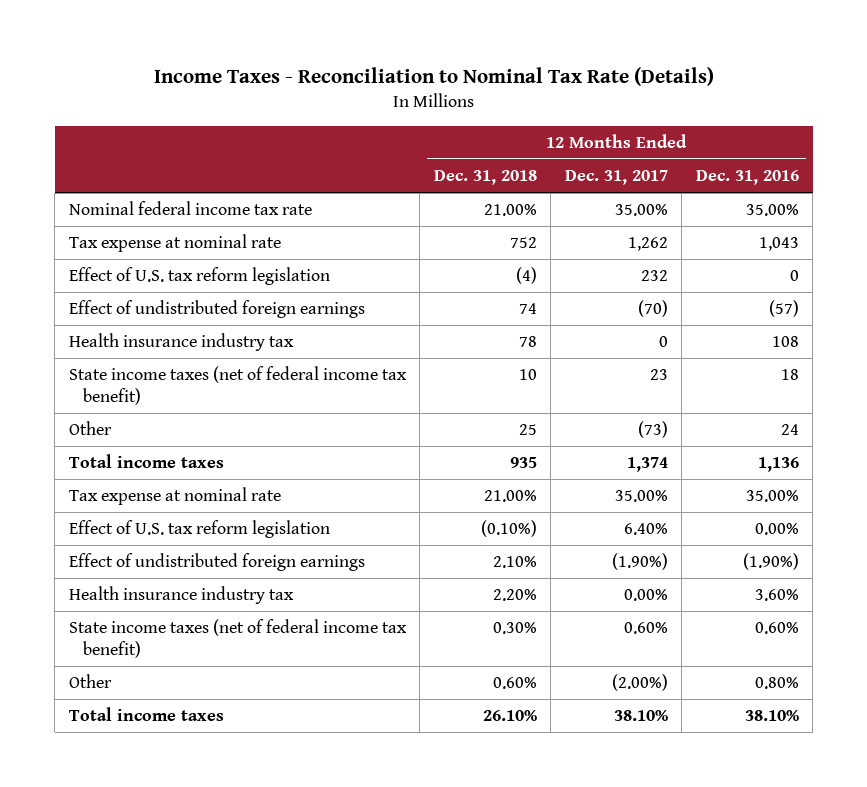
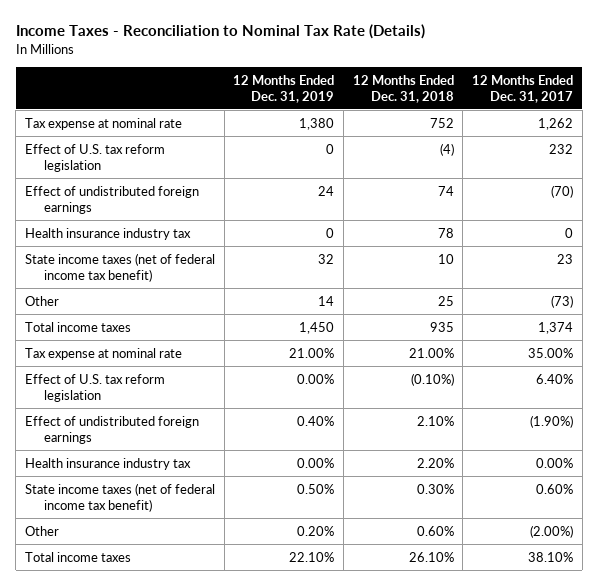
[695,170,799,186] Dec. 31, 2016 -> none
none -> [233,74,335,103] 12 Months Ended Dec. 31, 2019
[68,201,312,216] Nominal federal income tax rate -> none

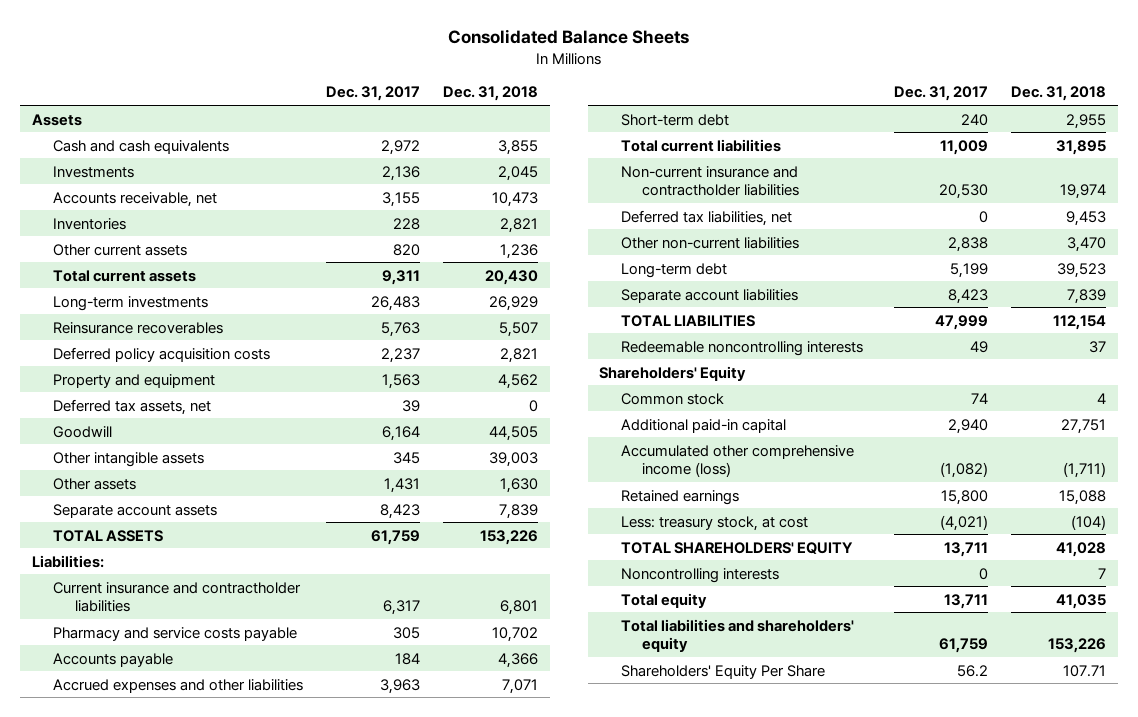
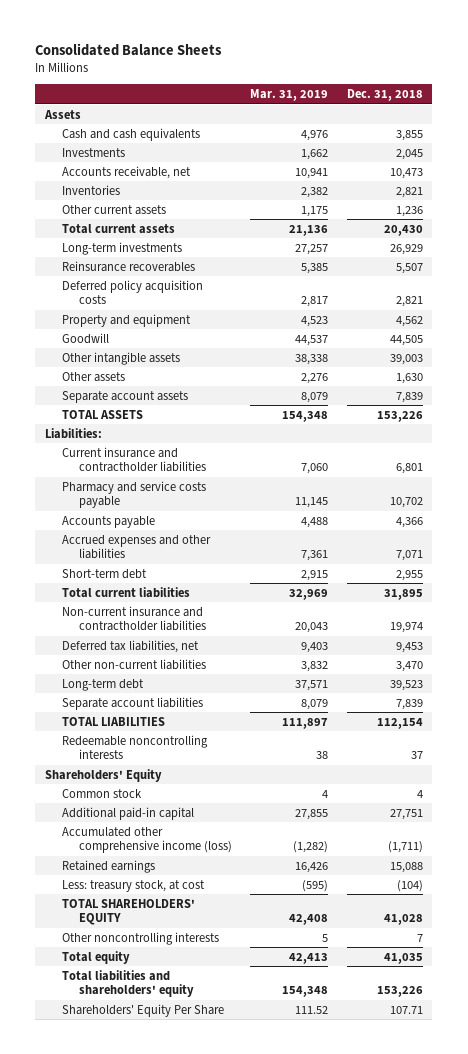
[326,86,421,102] Dec. 31, 2017 -> none
none -> [250,88,329,101] Mar. 31, 2019
[53,398,212,415] Deferred tax assets, net -> none
[620,567,779,583] Noncontrolling interests -> [61,931,219,945] Other noncontrolling interests

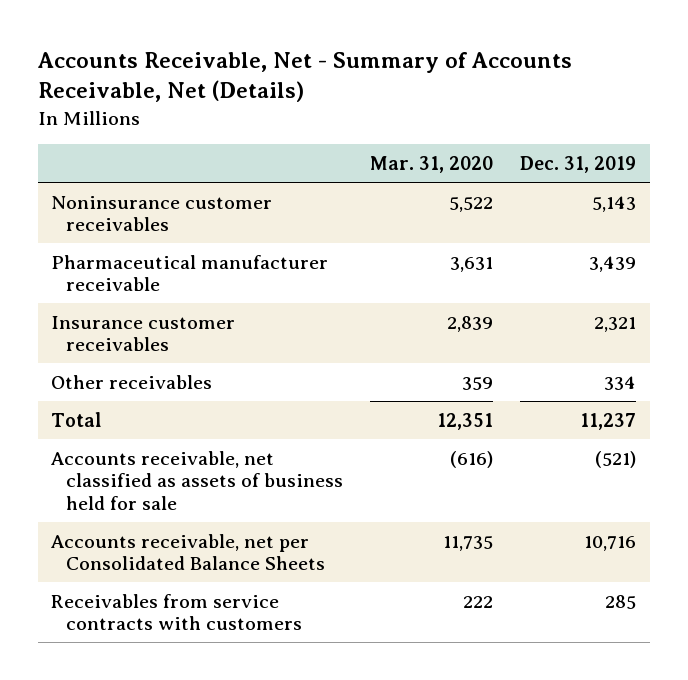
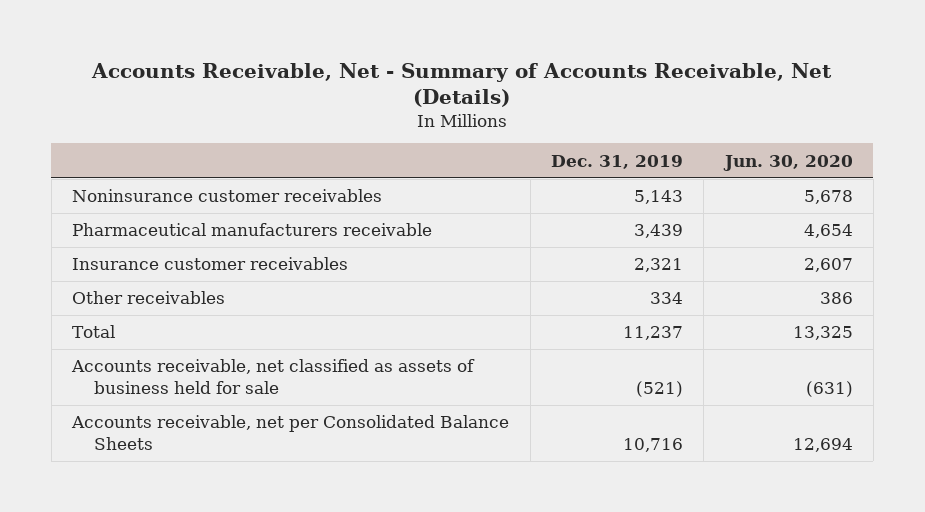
[370,155,494,173] Mar. 31, 2020 -> none
none -> [722,154,853,171] Jun. 30, 2020
[51,254,329,292] Pharmaceutical manufacturer receivable -> [72,223,433,237] Pharmaceutical manufacturers receivable
[51,593,303,631] Receivables from service contracts with customers -> none

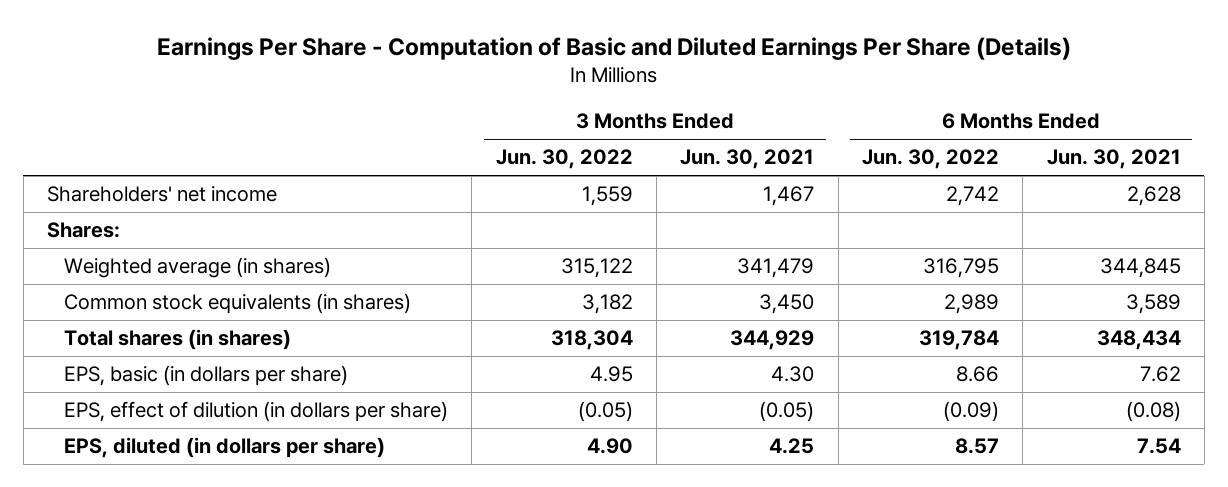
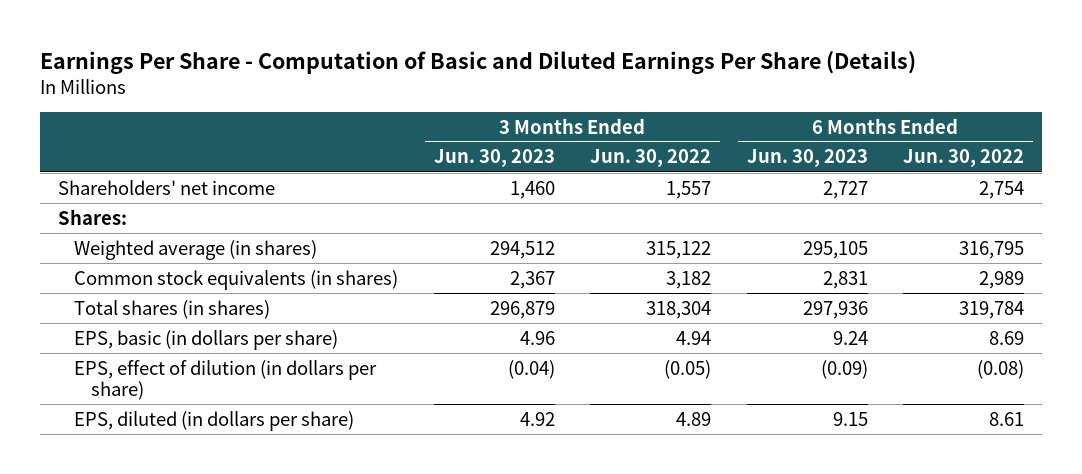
[680,149,815,170] Jun. 30, 2021 -> none
[1046,149,1181,170] Jun. 30, 2021 -> none
none -> [433,149,555,168] Jun. 30, 2023
none -> [746,149,868,168] Jun. 30, 2023
[581,186,633,207] 1,559 -> [666,180,712,199] 1,557
[945,186,999,207] 2,742 -> [978,180,1024,199] 2,754
[589,366,633,383] 4.95 -> [676,330,712,345] 4.94
[955,366,999,383] 8.66 -> [988,330,1024,345] 8.69
[942,401,999,423] (0.09) -> [976,359,1024,379] (0.08)
[586,438,633,455] 4.90 -> [676,411,712,426] 4.89
[954,438,999,455] 8.57 -> [988,411,1024,426] 8.61

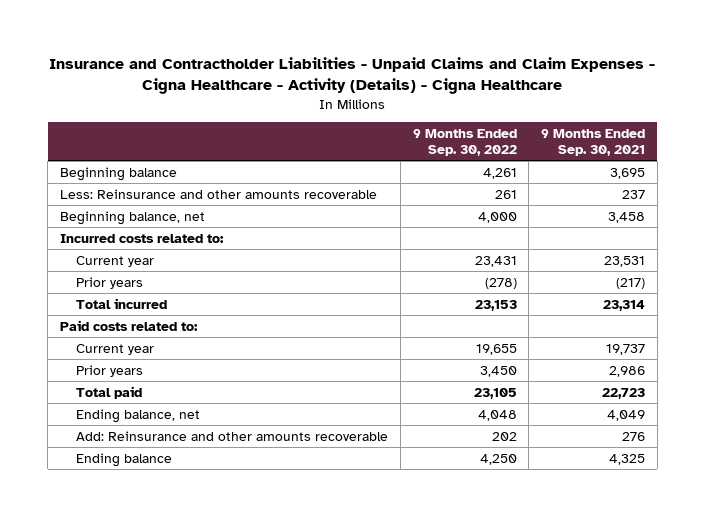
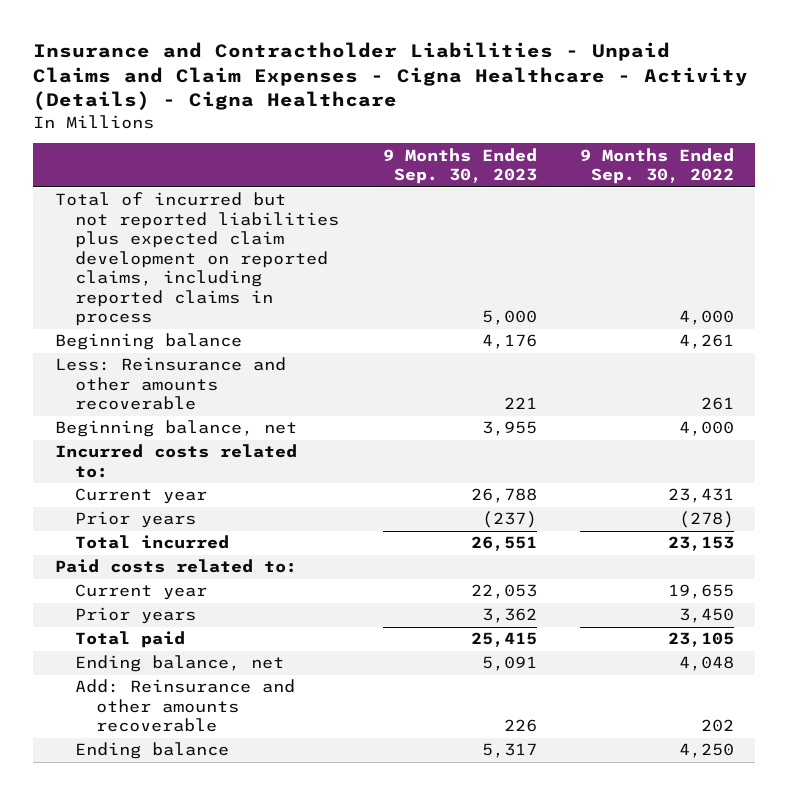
[541,129,646,156] 9 Months Ended Sep. 30, 2021 -> none
none -> [382,147,537,185] 9 Months Ended Sep. 30, 2023
none -> [54,192,340,327] Total of incurred but not reported liabilities plus expected claim development on reported claims, including reported claims in process

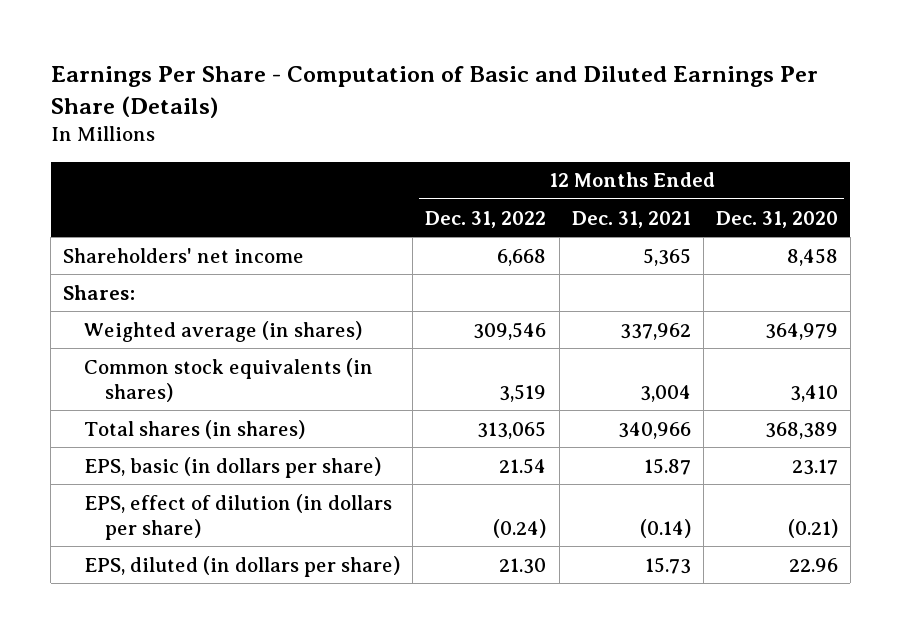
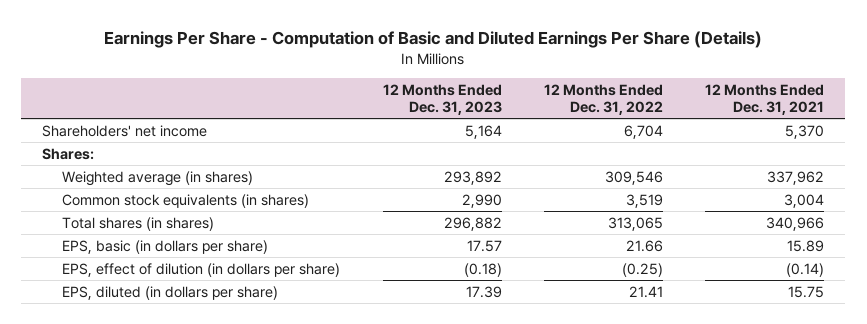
[715,210,838,228] Dec. 31, 2020 -> none
none -> [382,84,502,116] 12 Months Ended Dec. 31, 2023
[497,248,547,266] 6,668 -> [623,124,663,139] 6,704
[642,247,691,266] 5,365 -> [785,124,825,139] 5,370
[499,457,547,474] 21.54 -> [625,239,663,252] 21.66
[643,457,691,475] 15.87 -> [787,239,825,252] 15.89
[493,518,547,538] (0.24) -> [621,262,663,277] (0.25)
[499,557,547,574] 21.30 -> [628,285,663,298] 21.41
[644,556,691,574] 15.73 -> [788,285,825,298] 15.75

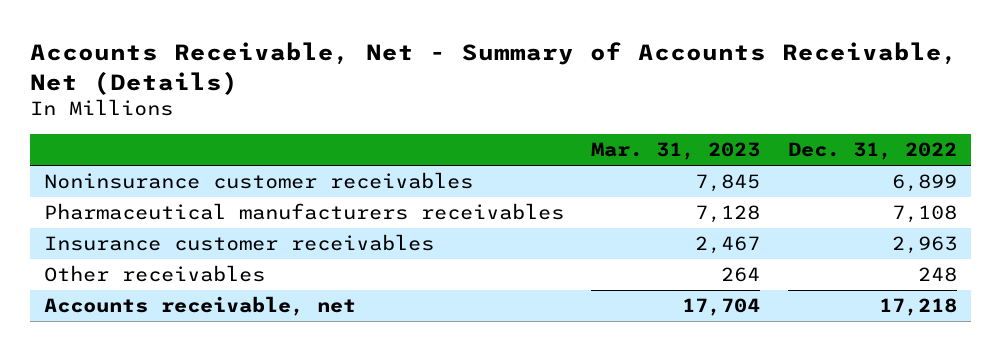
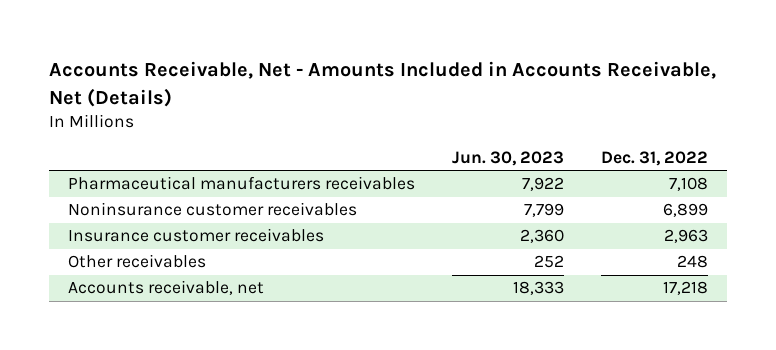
[30,41,959,95] Accounts Receivable, Net - Summary of Accounts Receivable, Net (Details) -> [49,61,717,107] Accounts Receivable, Net - Amounts Included in Accounts Receivable, Net (Details)
[591,142,761,161] Mar. 31, 2023 -> none
none -> [452,150,565,166] Jun. 30, 2023
[44,171,474,189] Noninsurance customer receivables -> [68,202,358,217] Noninsurance customer receivables

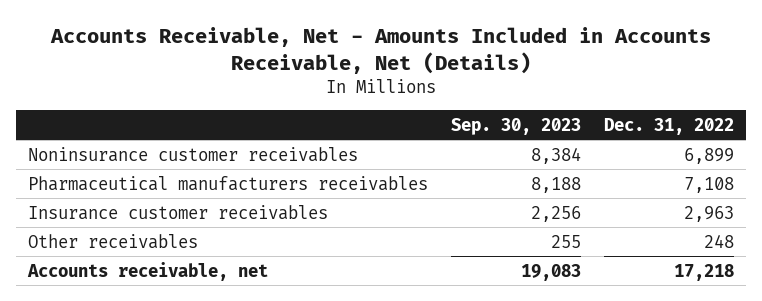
[452,150,565,166] Jun. 30, 2023 -> none
none -> [451,117,582,135] Sep. 30, 2023
[68,176,416,191] Pharmaceutical manufacturers receivables -> [27,175,428,191] Pharmaceutical manufacturers receivables

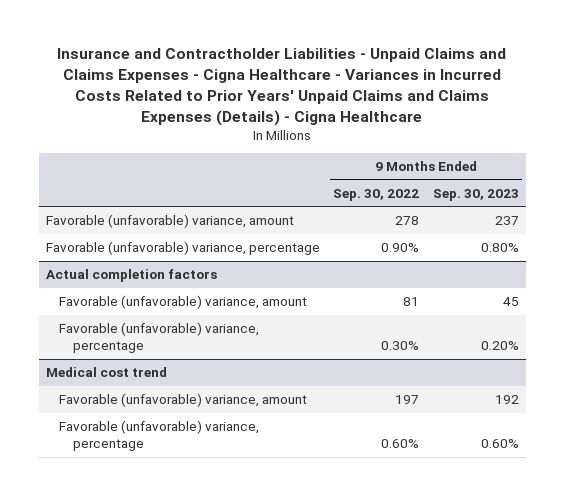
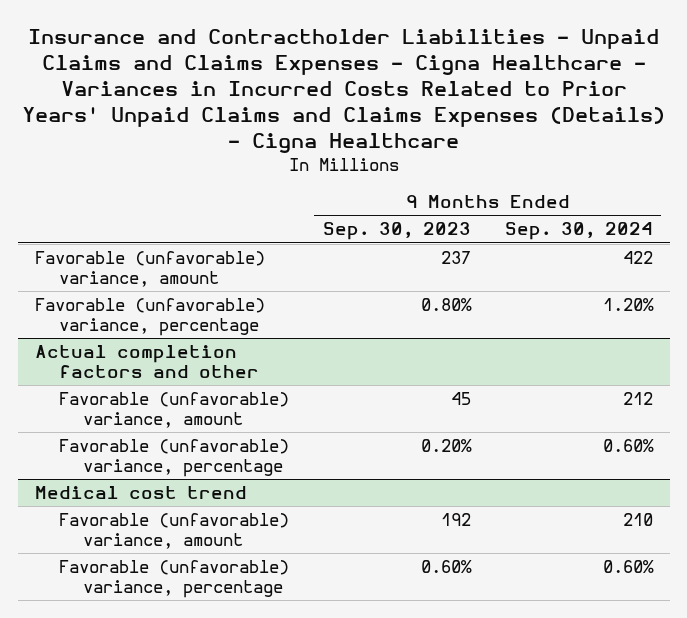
[333,188,420,201] Sep. 30, 2022 -> none
none -> [504,222,653,241] Sep. 30, 2024
[45,269,217,283] Actual completion factors -> [34,345,259,378] Actual completion factors and other

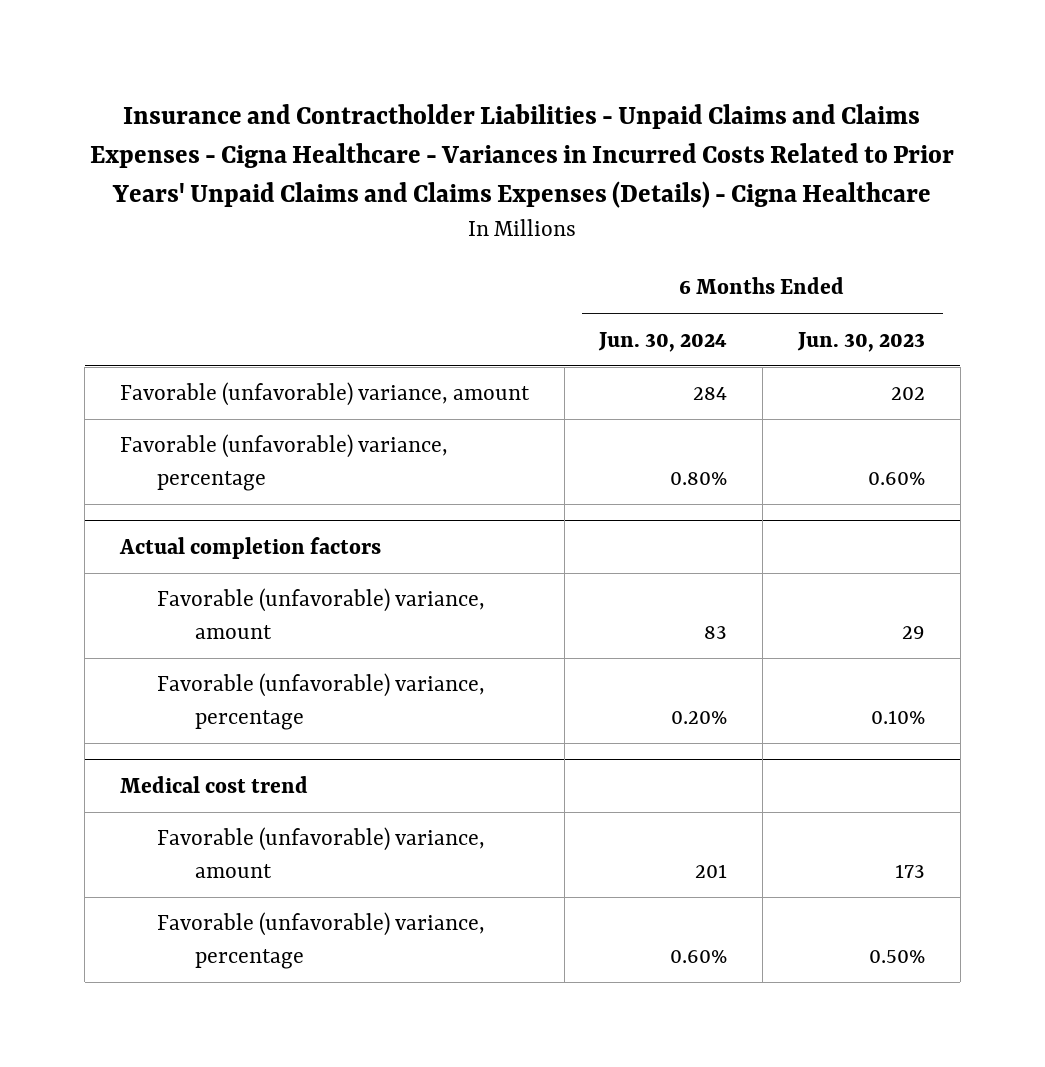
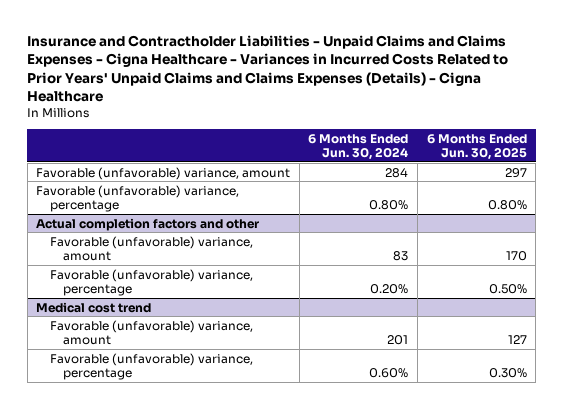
[796,331,925,352] Jun. 30, 2023 -> none
none -> [426,133,527,160] 6 Months Ended Jun. 30, 2025
[118,536,381,559] Actual completion factors -> [36,217,260,231] Actual completion factors and other

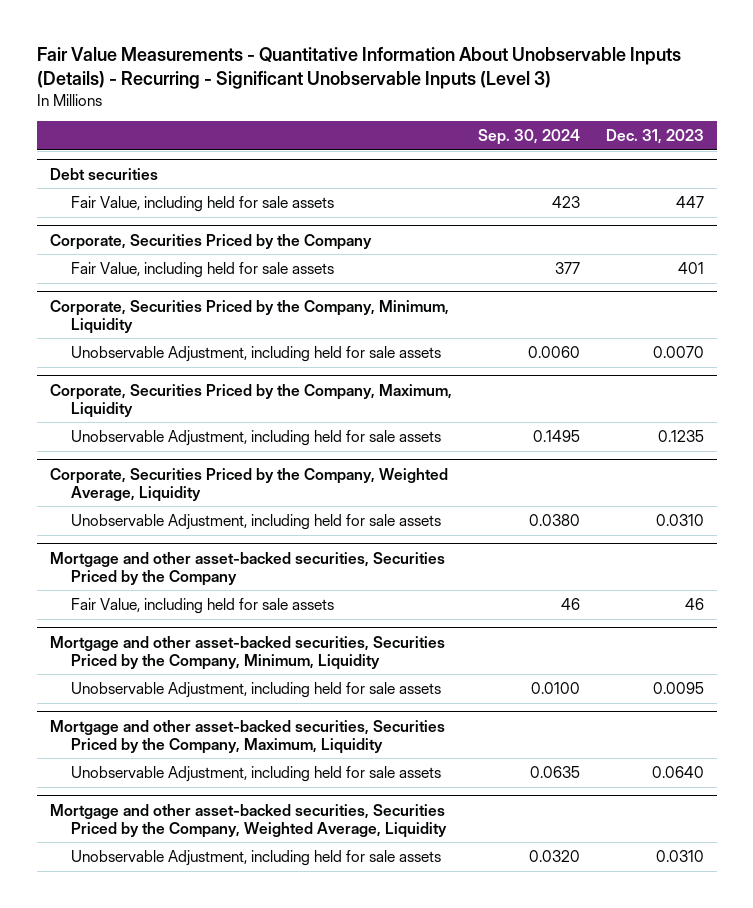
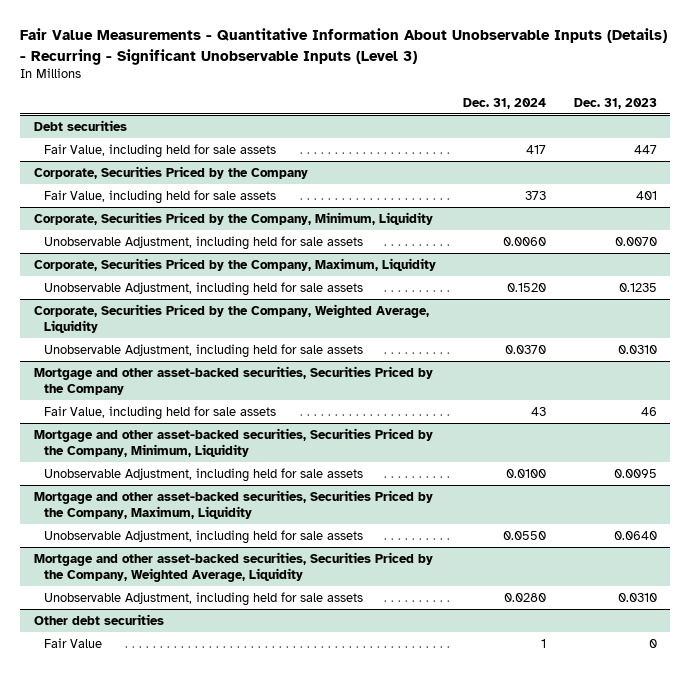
[477,129,580,146] Sep. 30, 2024 -> none
none -> [463,97,547,109] Dec. 31, 2024
none -> [33,613,164,625] Other debt securities
none -> [43,637,102,648] Fair Value

